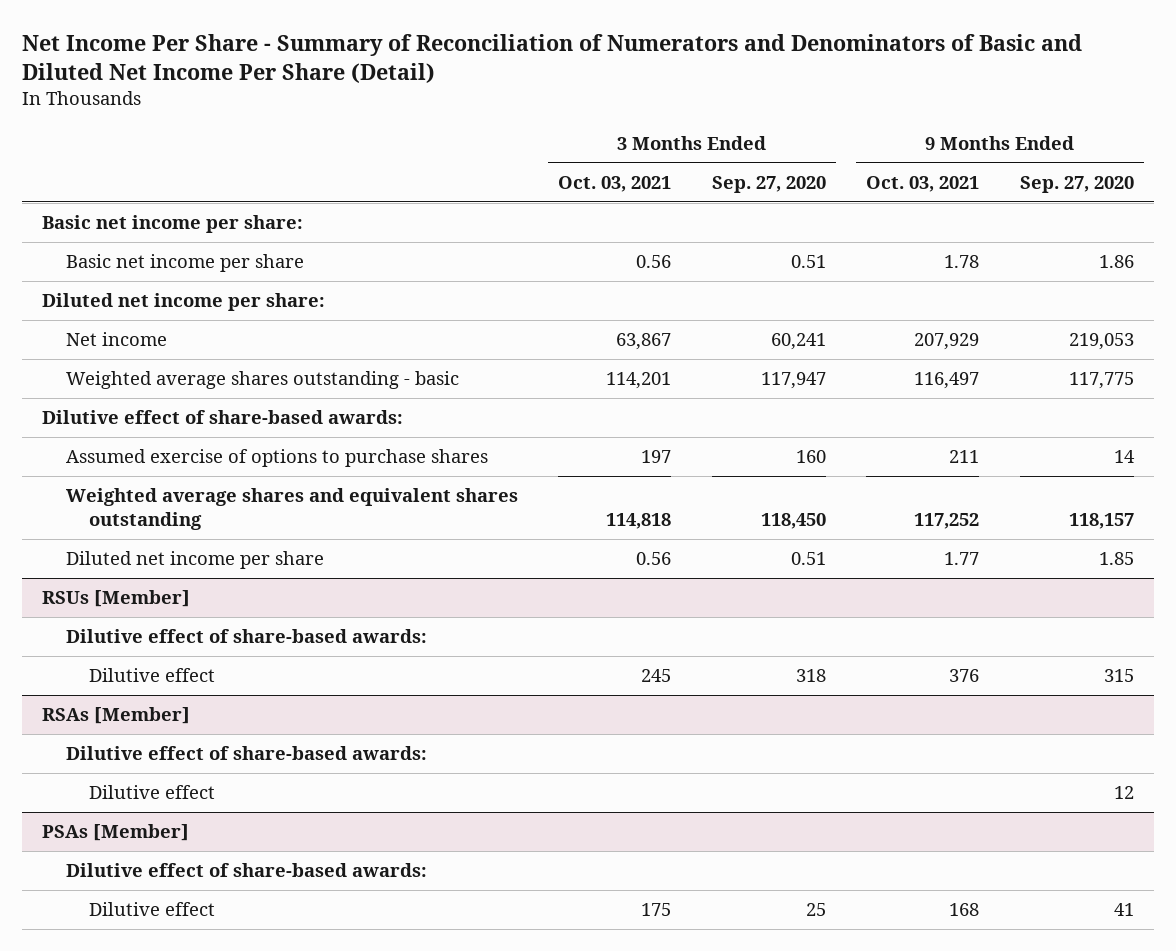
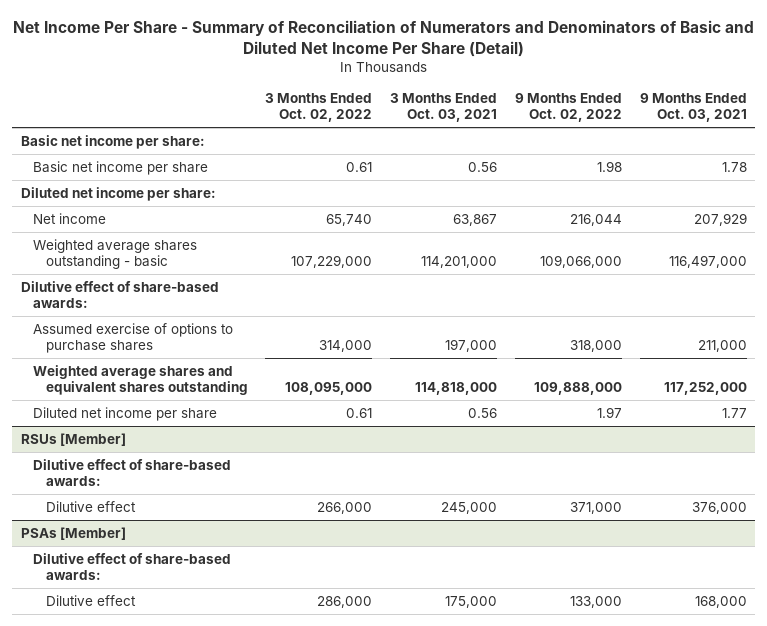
[711,175,826,193] Sep. 27, 2020 -> none
[1019,175,1134,193] Sep. 27, 2020 -> none
none -> [265,93,373,123] 3 Months Ended Oct. 02, 2022
none -> [514,93,622,123] 9 Months Ended Oct. 02, 2022
[606,372,672,390] 114,201 -> [421,255,498,268] 114,201,000
[914,372,980,390] 116,497 -> [668,254,747,268] 116,497,000
[641,450,672,464] 197 -> [445,338,498,352] 197,000
[949,450,980,464] 211 -> [697,339,747,352] 211,000
[606,513,672,530] 114,818 -> [415,381,498,395] 114,818,000
[914,513,980,530] 117,252 -> [663,381,747,395] 117,252,000
[42,707,191,725] RSAs [Member] -> none
[65,746,427,761] Dilutive effect of share-based awards: -> none
[89,785,216,800] Dilutive effect -> none
[641,669,672,683] 245 -> [441,501,498,514] 245,000
[949,669,980,683] 376 -> [691,501,747,514] 376,000
[641,903,672,917] 175 -> [445,595,498,608] 175,000
[949,903,980,917] 168 -> [694,595,747,608] 168,000

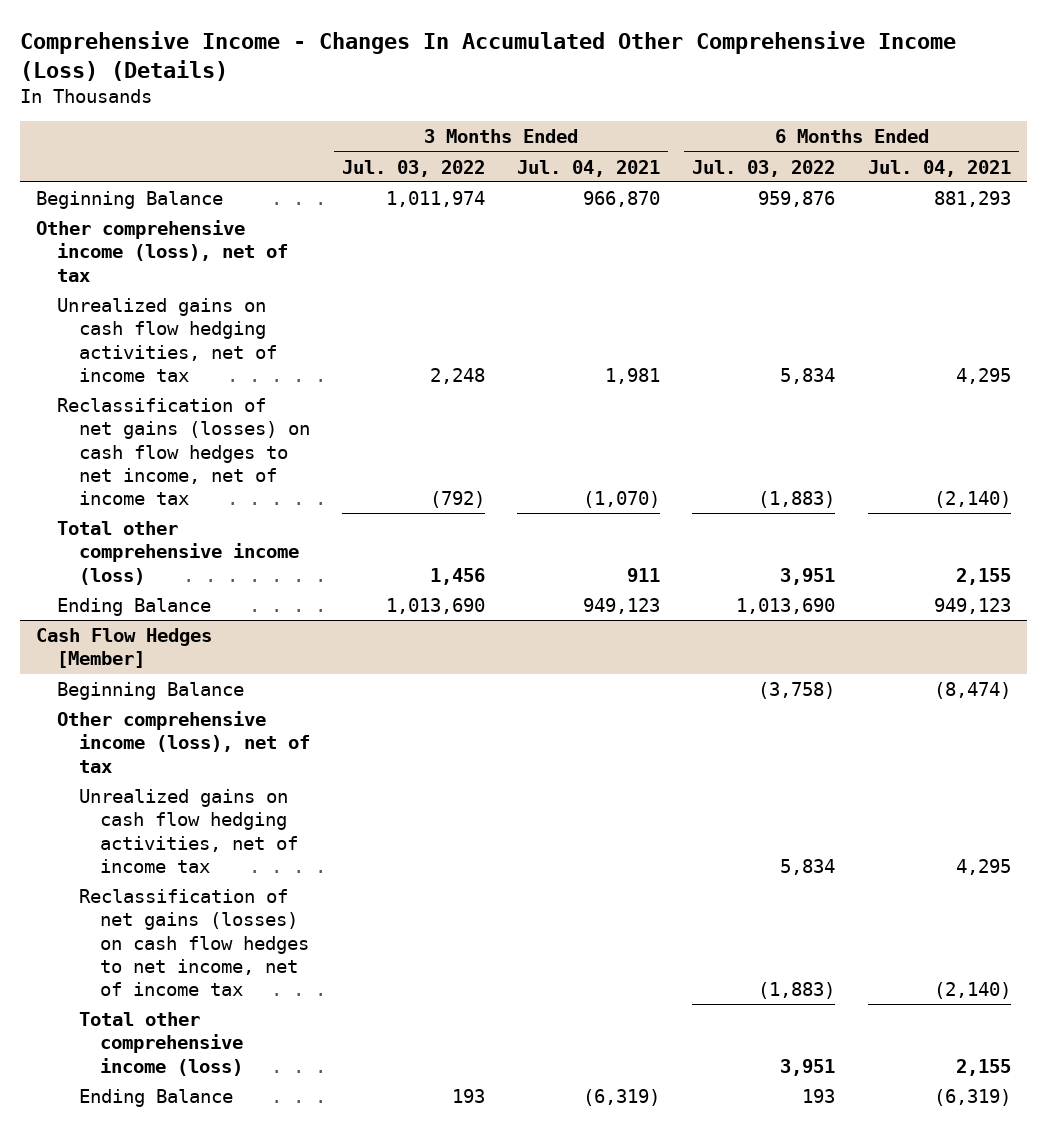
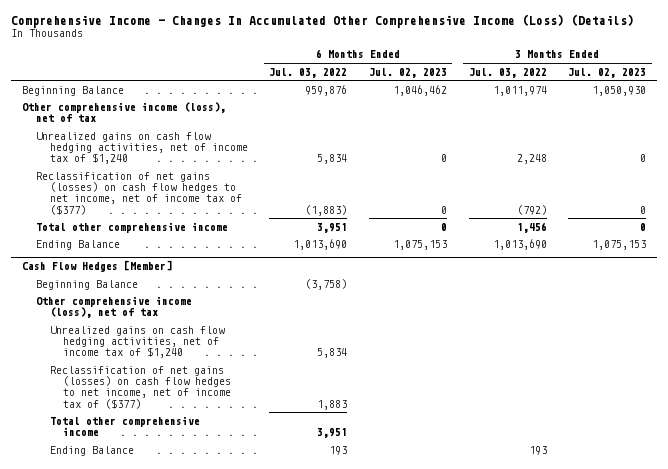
[517,159,661,177] Jul. 04, 2021 -> none
[867,159,1011,177] Jul. 04, 2021 -> none
none -> [368,67,447,78] Jul. 02, 2023
none -> [568,67,647,78] Jul. 02, 2023
[57,297,277,382] Unrealized gains on cash flow hedging activities, net of income tax -> [35,131,248,165] Unrealized gains on cash flow hedging activities, net of income tax of $1,240
[57,397,310,506] Reclassification of net gains (losses) on cash flow hedges to net income, net of income tax -> [35,171,242,215] Reclassification of net gains (losses) on cash flow hedges to net income, net of income tax of ($377)
[57,520,299,585] Total other comprehensive income (loss) -> [35,221,228,233] Total other comprehensive income
[78,788,298,873] Unrealized gains on cash flow hedging activities, net of income tax -> [49,325,225,359] Unrealized gains on cash flow hedging activities, net of income tax of $1,240
[78,888,309,997] Reclassification of net gains (losses) on cash flow hedges to net income, net of income tax -> [49,365,232,409] Reclassification of net gains (losses) on cash flow hedges to net income, net of income tax of ($377)
[758,982,836,1000] (1,883) -> [317,399,348,410] 1,883
[78,1011,243,1076] Total other comprehensive income (loss) -> [49,415,200,437] Total other comprehensive income

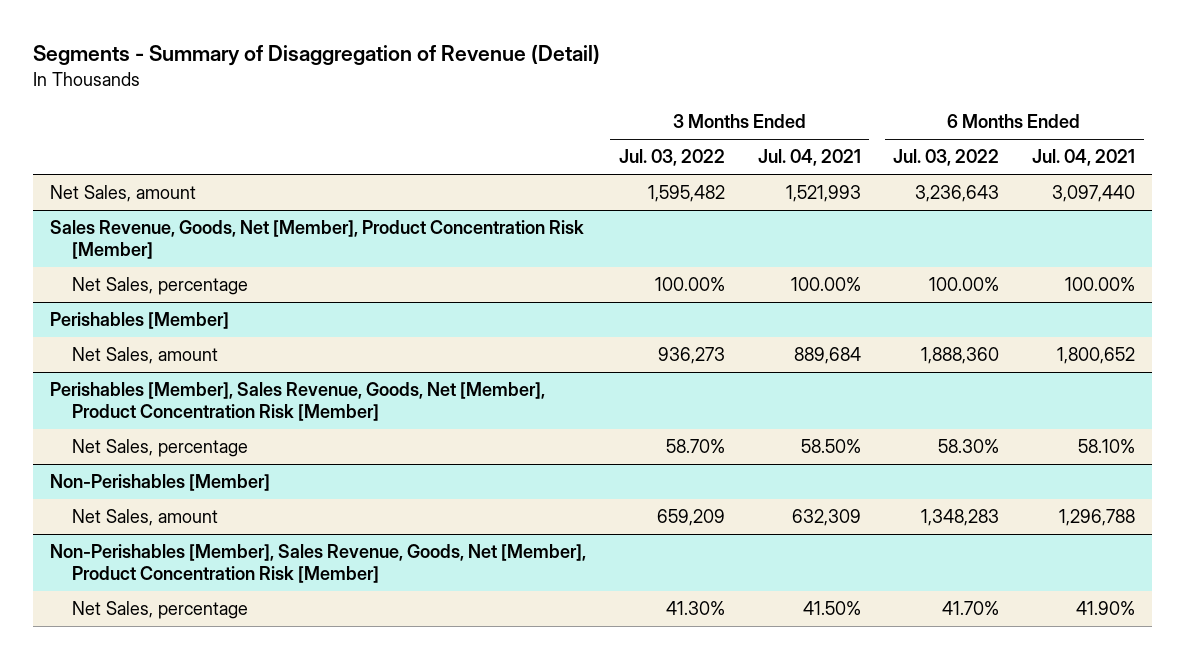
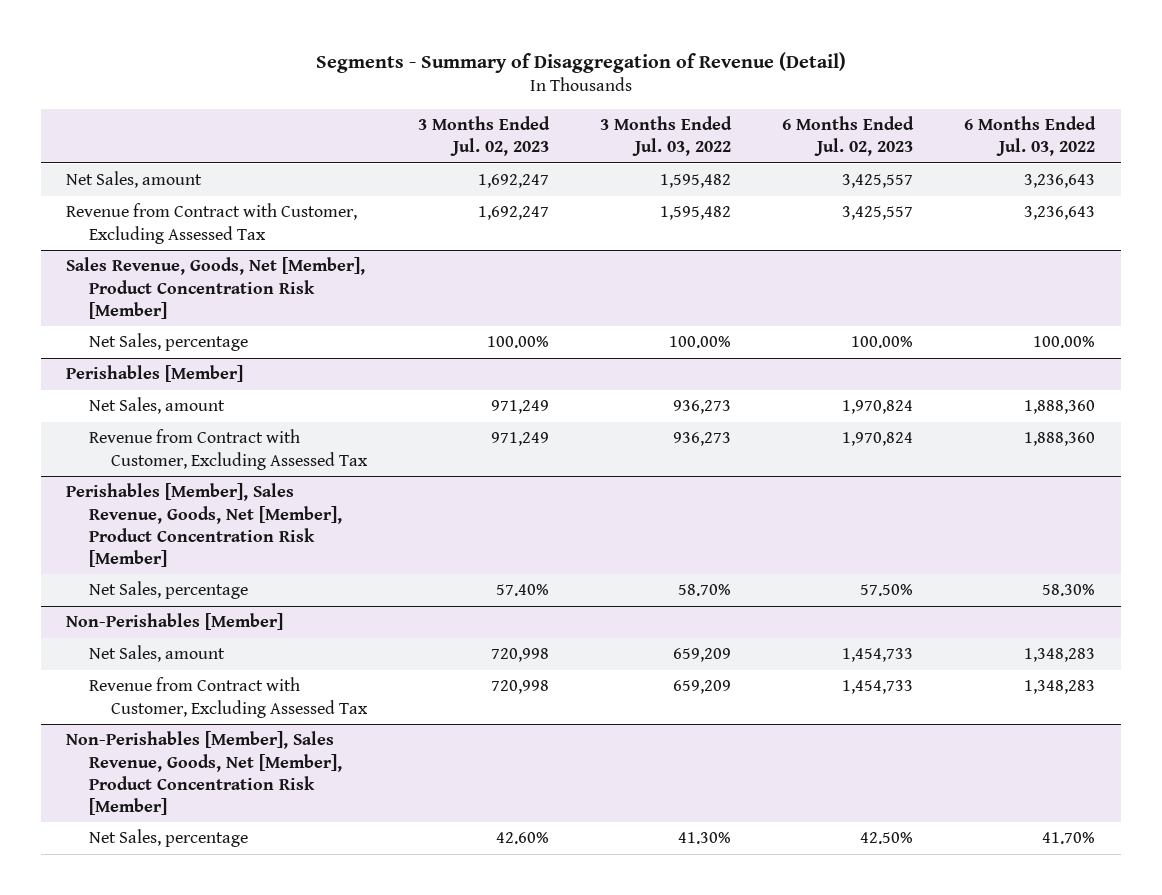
[757,149,861,167] Jul. 04, 2021 -> none
[1032,149,1136,167] Jul. 04, 2021 -> none
none -> [418,116,551,157] 3 Months Ended Jul. 02, 2023
none -> [782,116,915,157] 6 Months Ended Jul. 02, 2023
none -> [66,203,358,244] Revenue from Contract with Customer, Excluding Assessed Tax
none -> [88,429,369,470] Revenue from Contract with Customer, Excluding Assessed Tax
none -> [88,677,369,718] Revenue from Contract with Customer, Excluding Assessed Tax

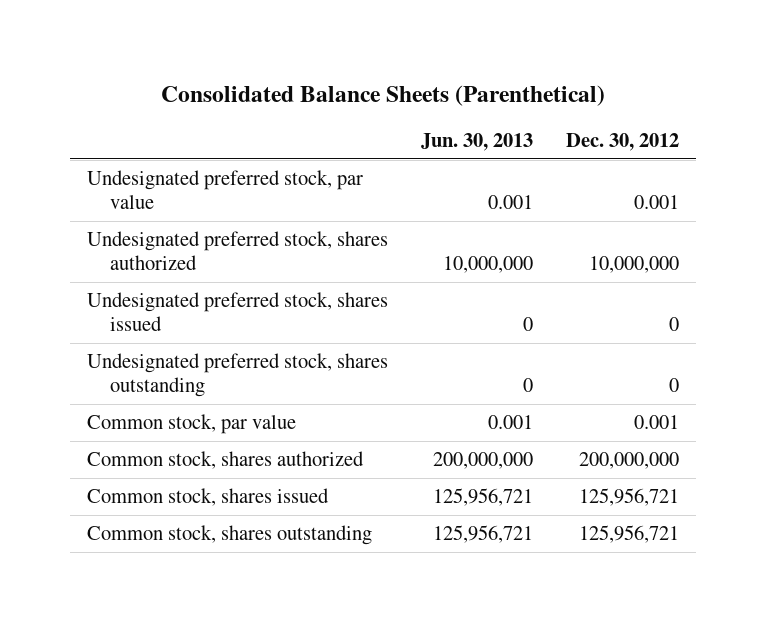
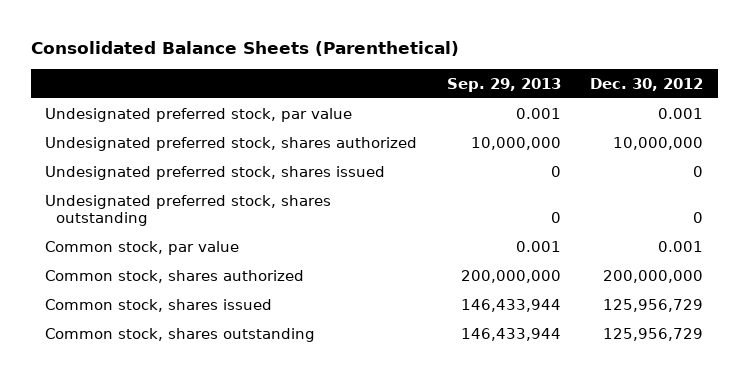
[420,133,533,152] Jun. 30, 2013 -> none
none -> [446,77,561,92] Sep. 29, 2013
[579,487,680,506] 125,956,721 -> [602,298,703,312] 125,956,729
[579,524,680,543] 125,956,721 -> [602,327,703,341] 125,956,729

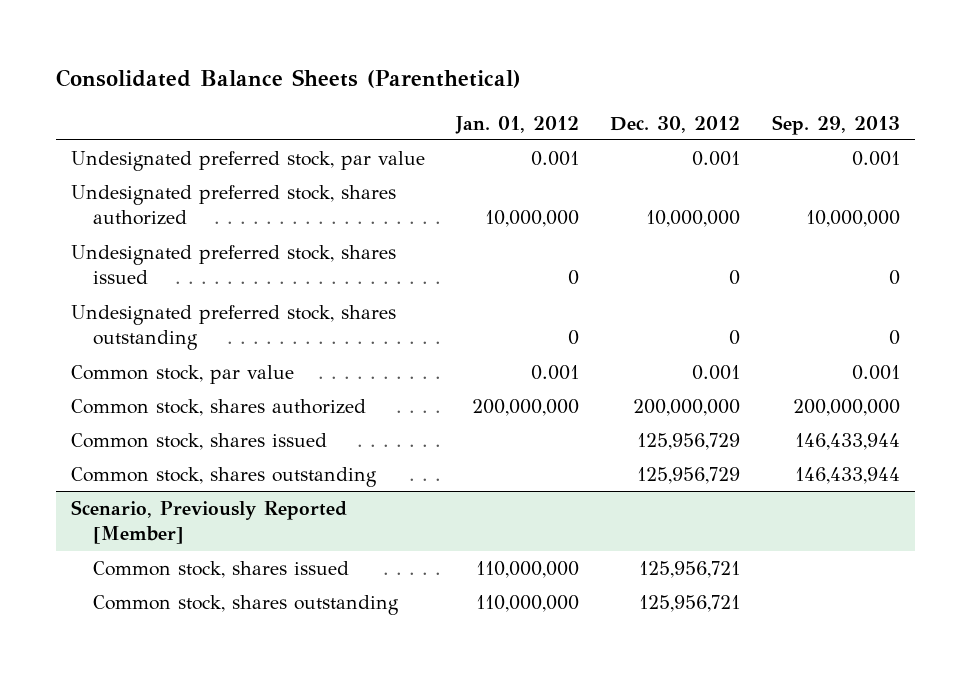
none -> [455,115,580,134] Jan. 01, 2012
none -> [71,499,348,545] Scenario, Previously Reported [Member]
none -> [93,560,350,578] Common stock, shares issued
none -> [93,594,400,615] Common stock, shares outstanding

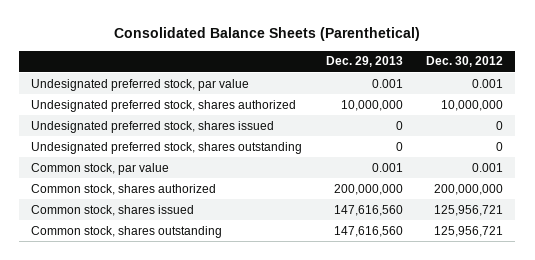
[455,115,580,134] Jan. 01, 2012 -> none
[771,114,900,135] Sep. 29, 2013 -> none
none -> [325,56,403,68] Dec. 29, 2013
[71,432,328,450] Common stock, shares issued -> none
[71,466,378,487] Common stock, shares outstanding -> none
[71,499,348,545] Scenario, Previously Reported [Member] -> none

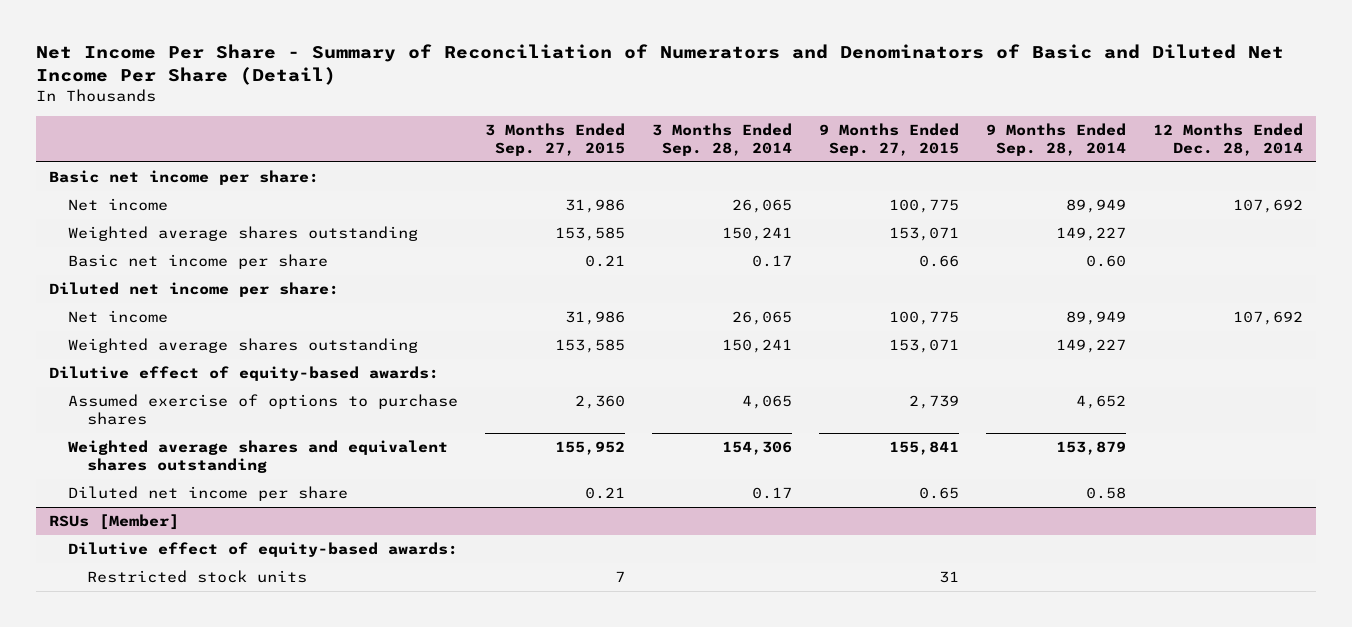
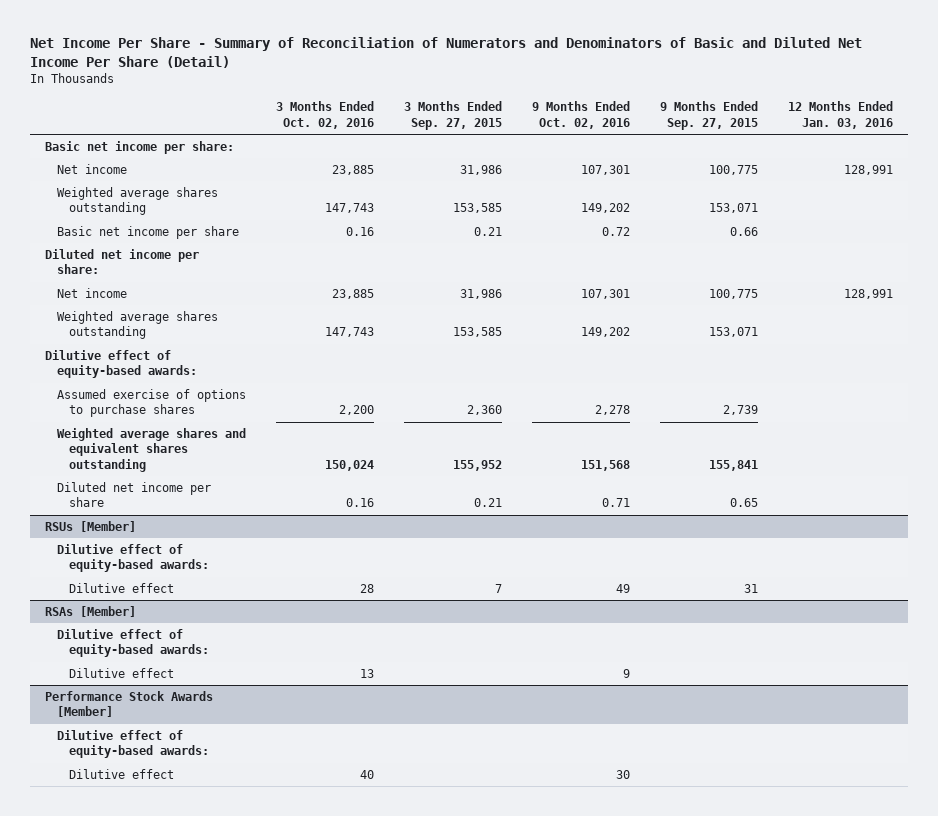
[652,122,793,156] 3 Months Ended Sep. 28, 2014 -> none
[985,122,1126,156] 9 Months Ended Sep. 28, 2014 -> none
[1152,122,1303,156] 12 Months Ended Dec. 28, 2014 -> none
none -> [275,101,374,129] 3 Months Ended Oct. 02, 2016
none -> [531,101,630,129] 9 Months Ended Oct. 02, 2016
none -> [787,101,893,129] 12 Months Ended Jan. 03, 2016
[87,569,308,583] Restricted stock units -> [68,582,174,593] Dilutive effect
none -> [44,605,136,617] RSAs [Member]
none -> [56,628,209,658] Dilutive effect of equity-based awards:
none -> [68,667,174,678] Dilutive effect
none -> [44,690,213,718] Performance Stock Awards [Member]
none -> [56,729,209,759] Dilutive effect of equity-based awards:
none -> [68,768,174,779] Dilutive effect

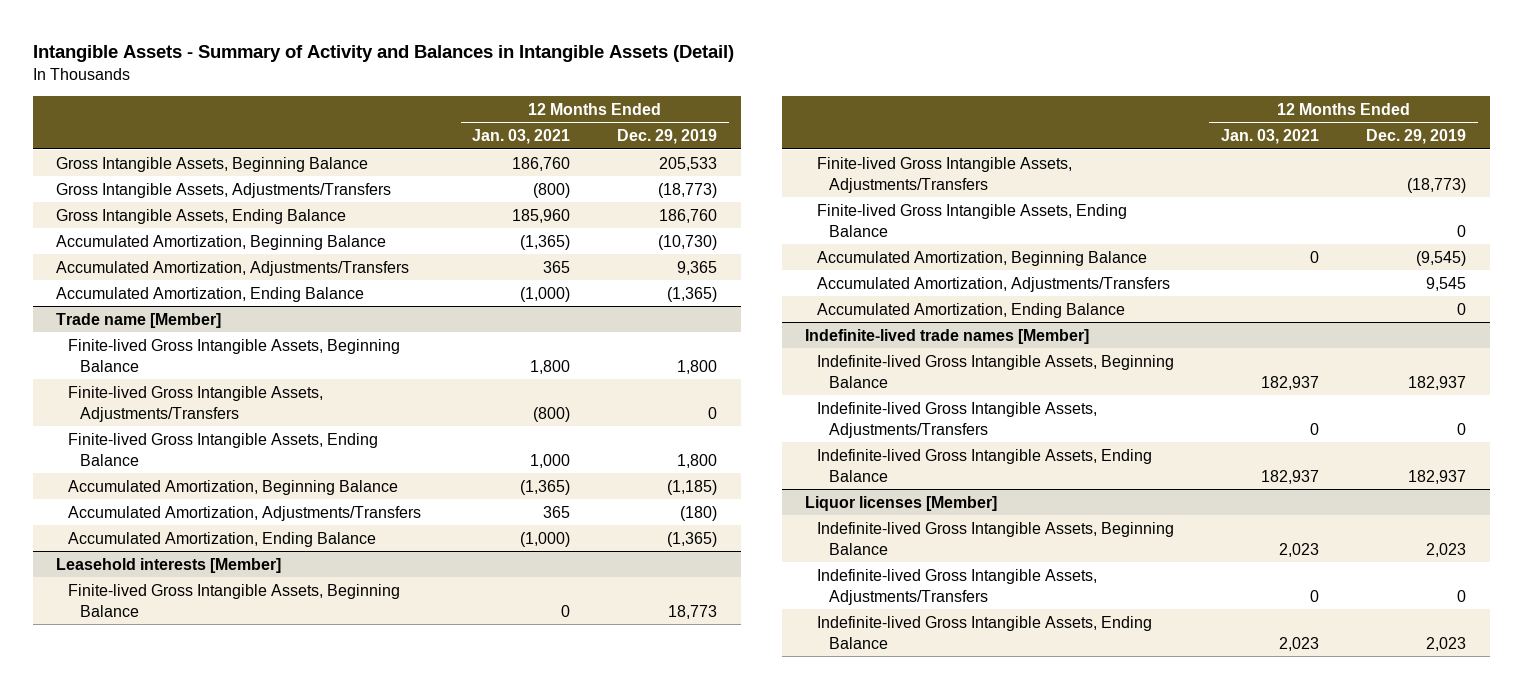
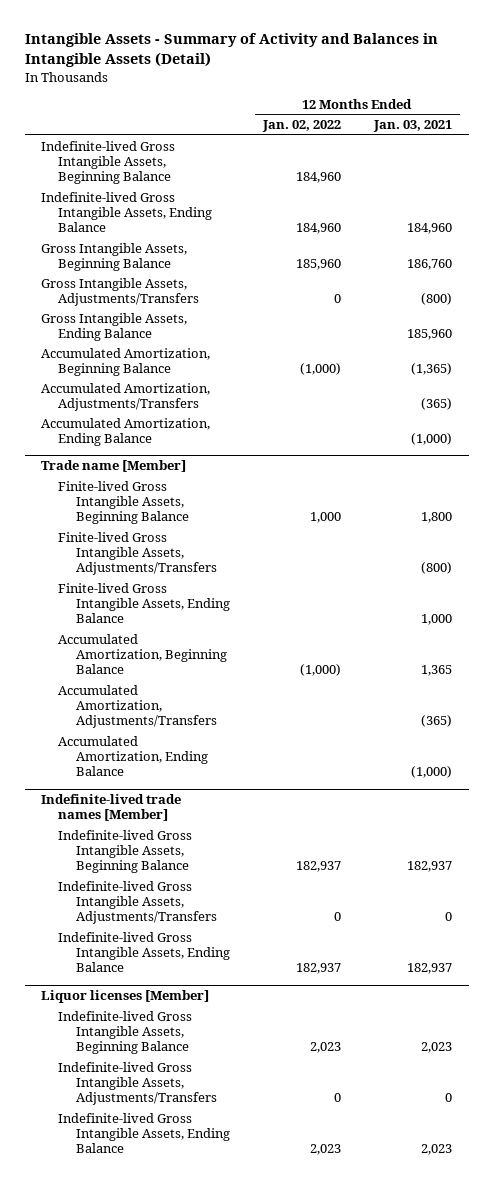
[617,129,718,145] Dec. 29, 2019 -> none
none -> [261,120,341,133] Jan. 02, 2022
none -> [41,140,176,185] Indefinite-lived Gross Intangible Assets, Beginning Balance
none -> [41,191,213,233] Indefinite-lived Gross Intangible Assets, Ending Balance
[543,260,571,273] 365 -> [421,397,453,410] (365)
[520,479,571,495] (1,365) -> [421,665,453,677] 1,365
[543,505,571,518] 365 -> [421,715,453,728] (365)
[56,557,282,573] Leasehold interests [Member] -> none
[68,583,401,617] Finite-lived Gross Intangible Assets, Beginning Balance -> none
[816,156,1072,193] Finite-lived Gross Intangible Assets, Adjustments/Transfers -> none
[816,203,1127,237] Finite-lived Gross Intangible Assets, Ending Balance -> none
[816,250,1147,266] Accumulated Amortization, Beginning Balance -> none
[816,276,1170,292] Accumulated Amortization, Adjustments/Transfers -> none
[816,302,1125,318] Accumulated Amortization, Ending Balance -> none

